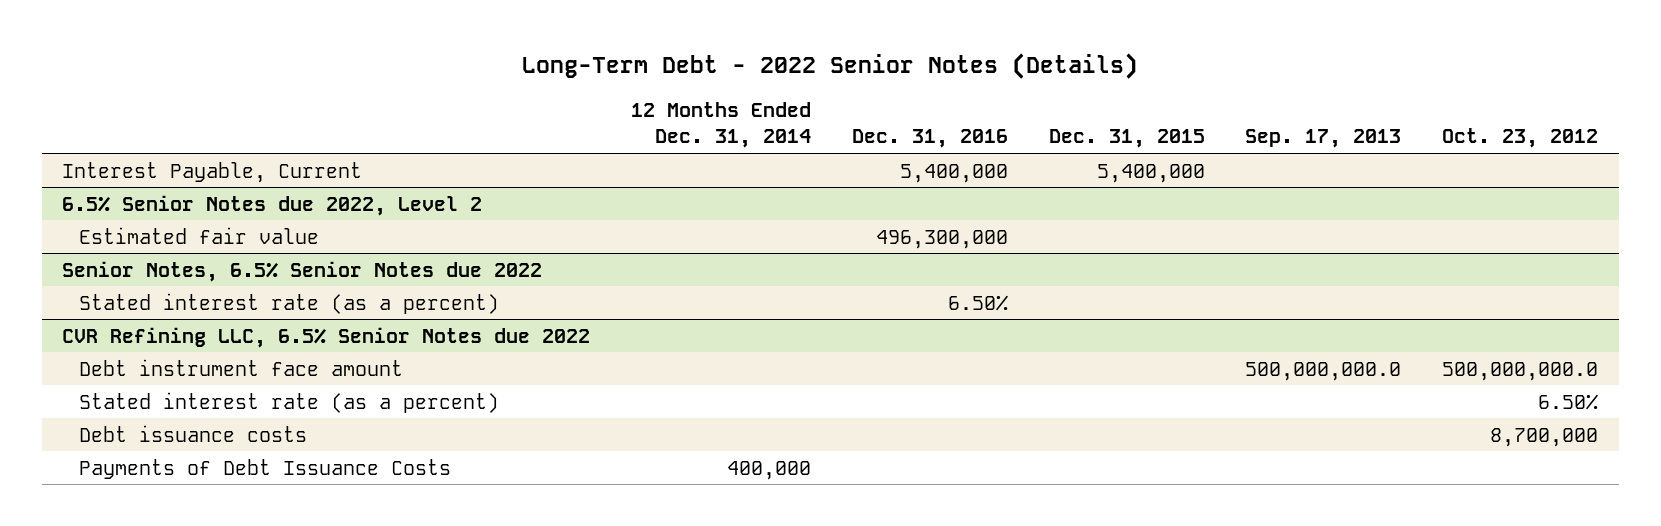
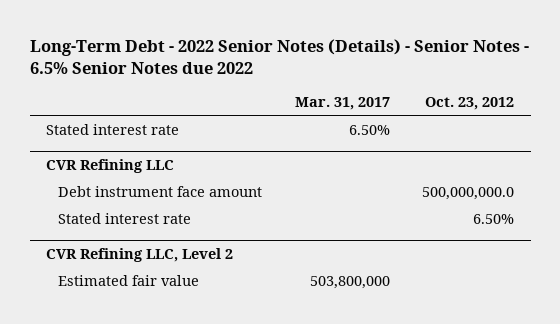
[522,53,1139,80] Long-Term Debt - 2022 Senior Notes (Details) -> [29,38,529,75] Long-Term Debt - 2022 Senior Notes (Details) - Senior Notes - 6.5% Senior Notes due 2022
[631,102,812,149] 12 Months Ended Dec. 31, 2014 -> none
[851,129,1008,149] Dec. 31, 2016 -> none
[1048,129,1205,149] Dec. 31, 2015 -> none
[1245,129,1402,149] Sep. 17, 2013 -> none
none -> [294,97,390,111] Mar. 31, 2017
[62,161,363,183] Interest Payable, Current -> none
[62,194,483,216] 6.5% Senior Notes due 2022, Level 2 -> none
[78,226,319,244] Estimated fair value -> none
[62,260,543,282] Senior Notes, 6.5% Senior Notes due 2022 -> none
[78,292,499,314] Stated interest rate (as a percent) -> none
none -> [45,123,179,135] Stated interest rate
[62,326,591,348] CVR Refining LLC, 6.5% Senior Notes due 2022 -> [45,159,174,174] CVR Refining LLC
[78,424,307,442] Debt issuance costs -> none
[78,458,451,479] Payments of Debt Issuance Costs -> none
[78,391,499,413] Stated interest rate (as a percent) -> [58,212,192,224] Stated interest rate
none -> [45,248,233,263] CVR Refining LLC, Level 2
none -> [58,274,200,286] Estimated fair value

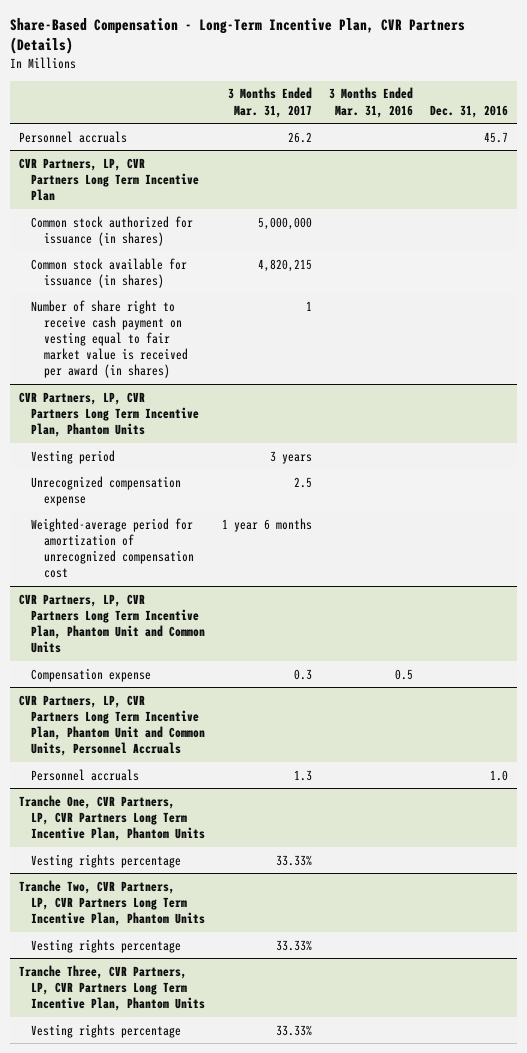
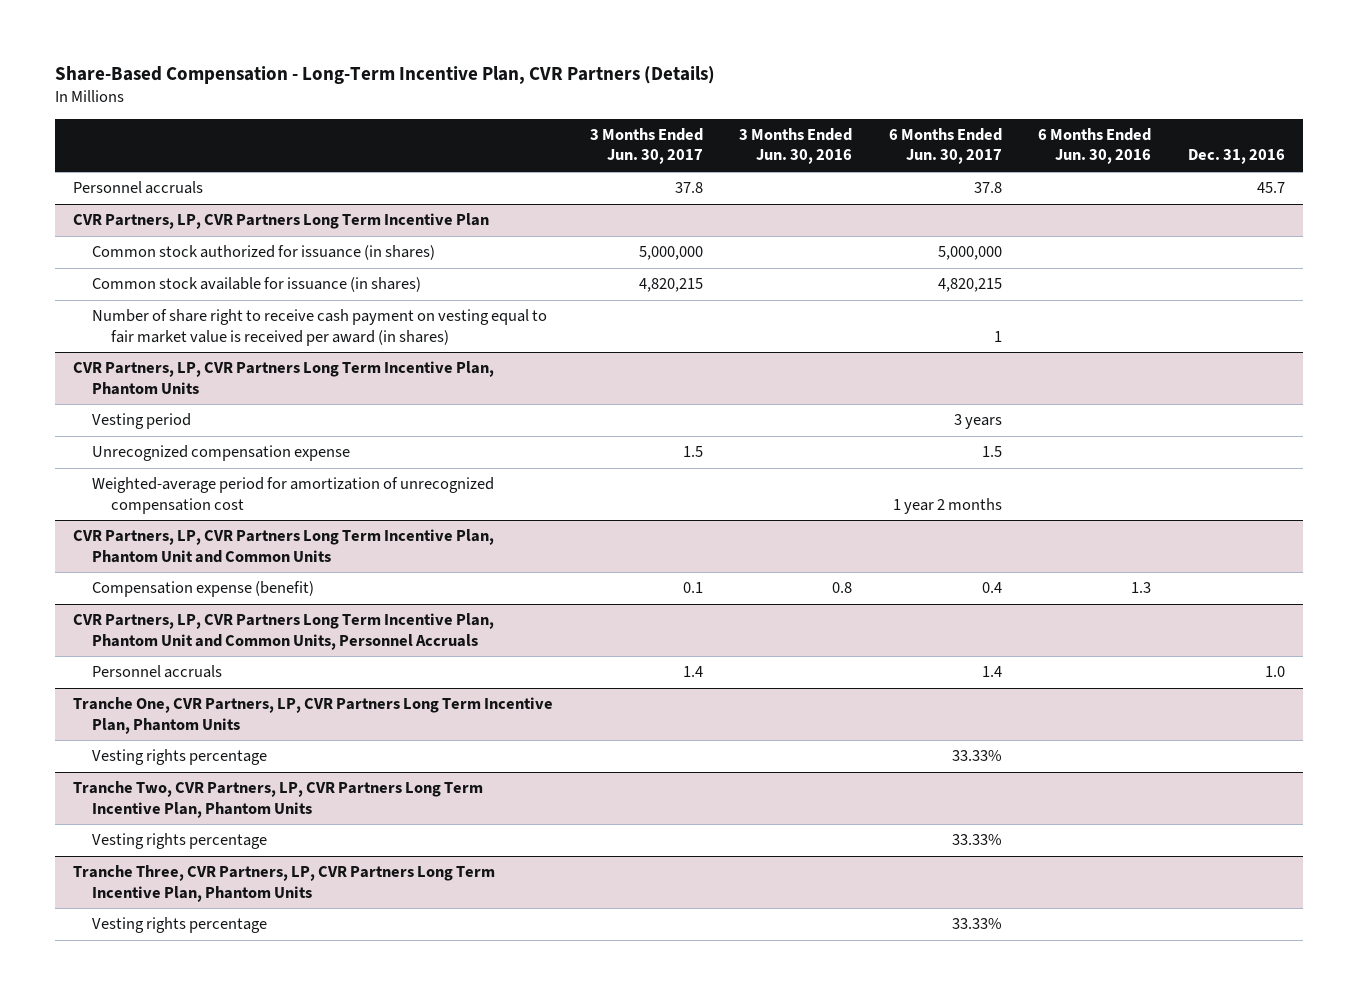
[228,87,313,118] 3 Months Ended Mar. 31, 2017 -> none
[329,87,414,118] 3 Months Ended Mar. 31, 2016 -> none
none -> [589,128,703,165] 3 Months Ended Jun. 30, 2017
none -> [739,128,853,165] 3 Months Ended Jun. 30, 2016
none -> [888,128,1002,165] 6 Months Ended Jun. 30, 2017
none -> [1038,128,1152,165] 6 Months Ended Jun. 30, 2016
[31,667,152,682] Compensation expense -> [91,581,314,598] Compensation expense (benefit)

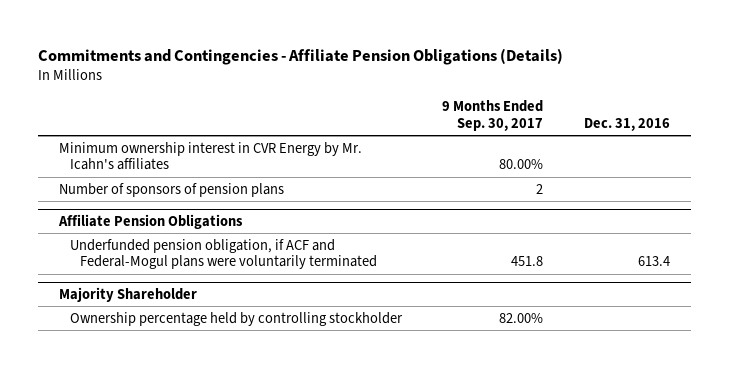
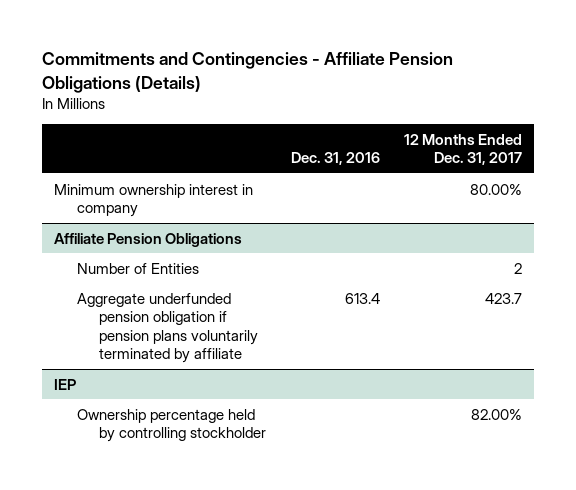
[442,100,544,131] 9 Months Ended Sep. 30, 2017 -> none
none -> [404,133,523,166] 12 Months Ended Dec. 31, 2017
[58,182,284,197] Number of sponsors of pension plans -> none
[58,141,362,171] Minimum ownership interest in CVR Energy by Mr. Icahn's affiliates -> [53,183,253,218] Minimum ownership interest in company
none -> [76,262,199,274] Number of Entities
[69,238,378,270] Underfunded pension obligation, if ACF and Federal-Mogul plans were voluntarily terminated -> [76,292,259,363] Aggregate underfunded pension obligation if pension plans voluntarily terminated by affiliate
[58,287,197,303] Majority Shareholder -> [53,378,76,390] IEP

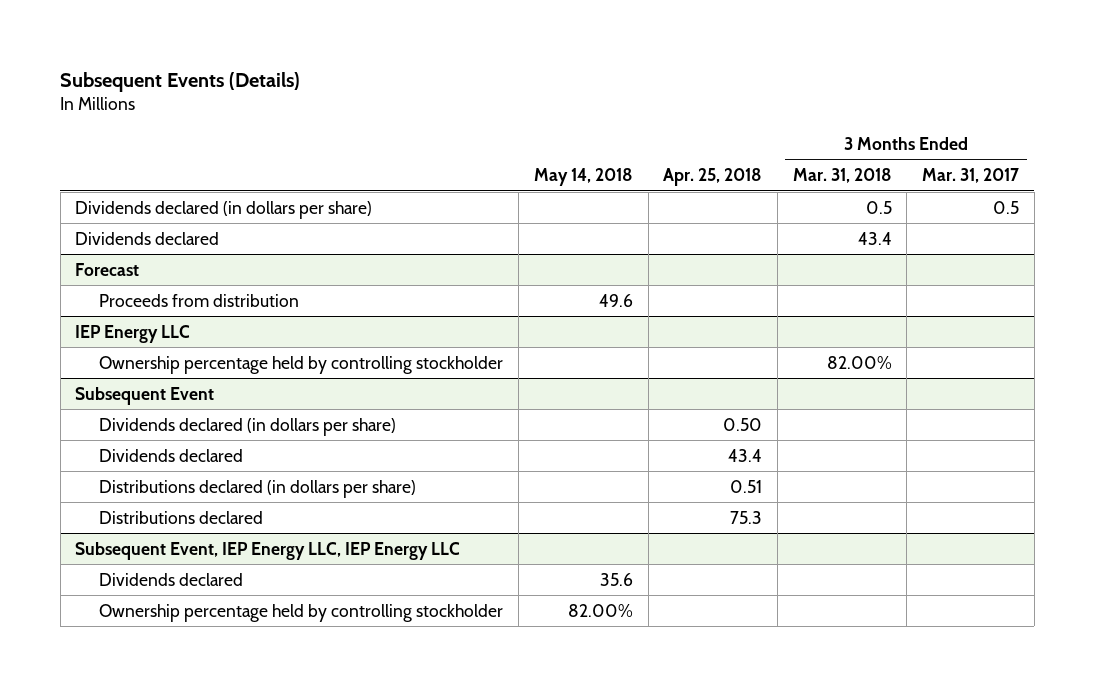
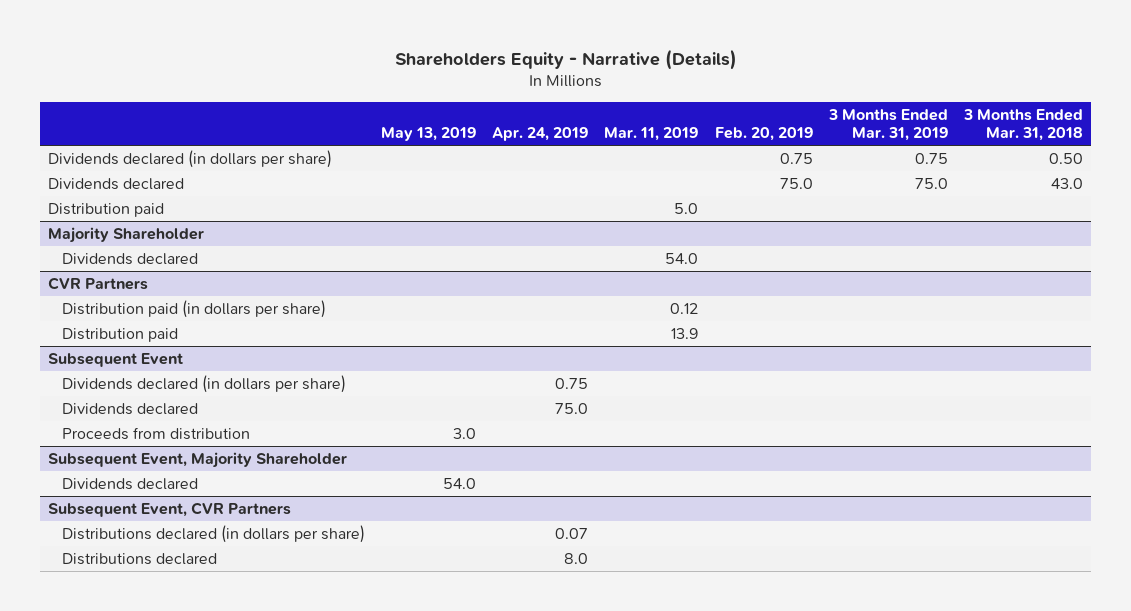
[60,72,301,93] Subsequent Events (Details) -> [394,48,737,70] Shareholders Equity - Narrative (Details)
[533,168,633,187] May 14, 2018 -> none
[663,168,763,187] Apr. 25, 2018 -> none
[922,168,1020,184] Mar. 31, 2017 -> none
none -> [381,127,477,142] May 13, 2019
none -> [492,127,589,142] Apr. 24, 2019
none -> [604,127,699,142] Mar. 11, 2019
none -> [714,127,813,142] Feb. 20, 2019
none -> [827,108,948,142] 3 Months Ended Mar. 31, 2019
[75,262,140,276] Forecast -> none
[99,293,300,307] Proceeds from distribution -> none
[99,355,504,374] Ownership percentage held by controlling stockholder -> none
[865,200,892,214] 0.5 -> [1049,152,1084,164] 0.50
[857,231,892,245] 43.4 -> [1051,177,1084,189] 43.0
none -> [48,202,165,217] Distribution paid
[75,324,191,343] IEP Energy LLC -> [48,226,205,243] Majority Shareholder
none -> [61,252,198,265] Dividends declared
none -> [48,276,149,290] CVR Partners
none -> [61,299,326,318] Distribution paid (in dollars per share)
none -> [61,327,178,342] Distribution paid
[99,479,417,498] Distributions declared (in dollars per share) -> none
[99,510,264,524] Distributions declared -> none
[75,541,461,560] Subsequent Event, IEP Energy LLC, IEP Energy LLC -> none
[99,572,244,586] Dividends declared -> none
[99,603,504,622] Ownership percentage held by controlling stockholder -> none
none -> [61,426,250,440] Proceeds from distribution
none -> [48,451,348,468] Subsequent Event, Majority Shareholder
none -> [61,477,198,490] Dividends declared
none -> [48,501,292,517] Subsequent Event, CVR Partners
none -> [61,524,365,543] Distributions declared (in dollars per share)
none -> [61,552,217,565] Distributions declared

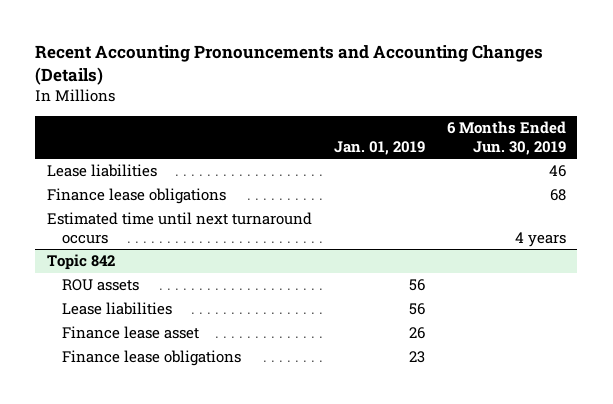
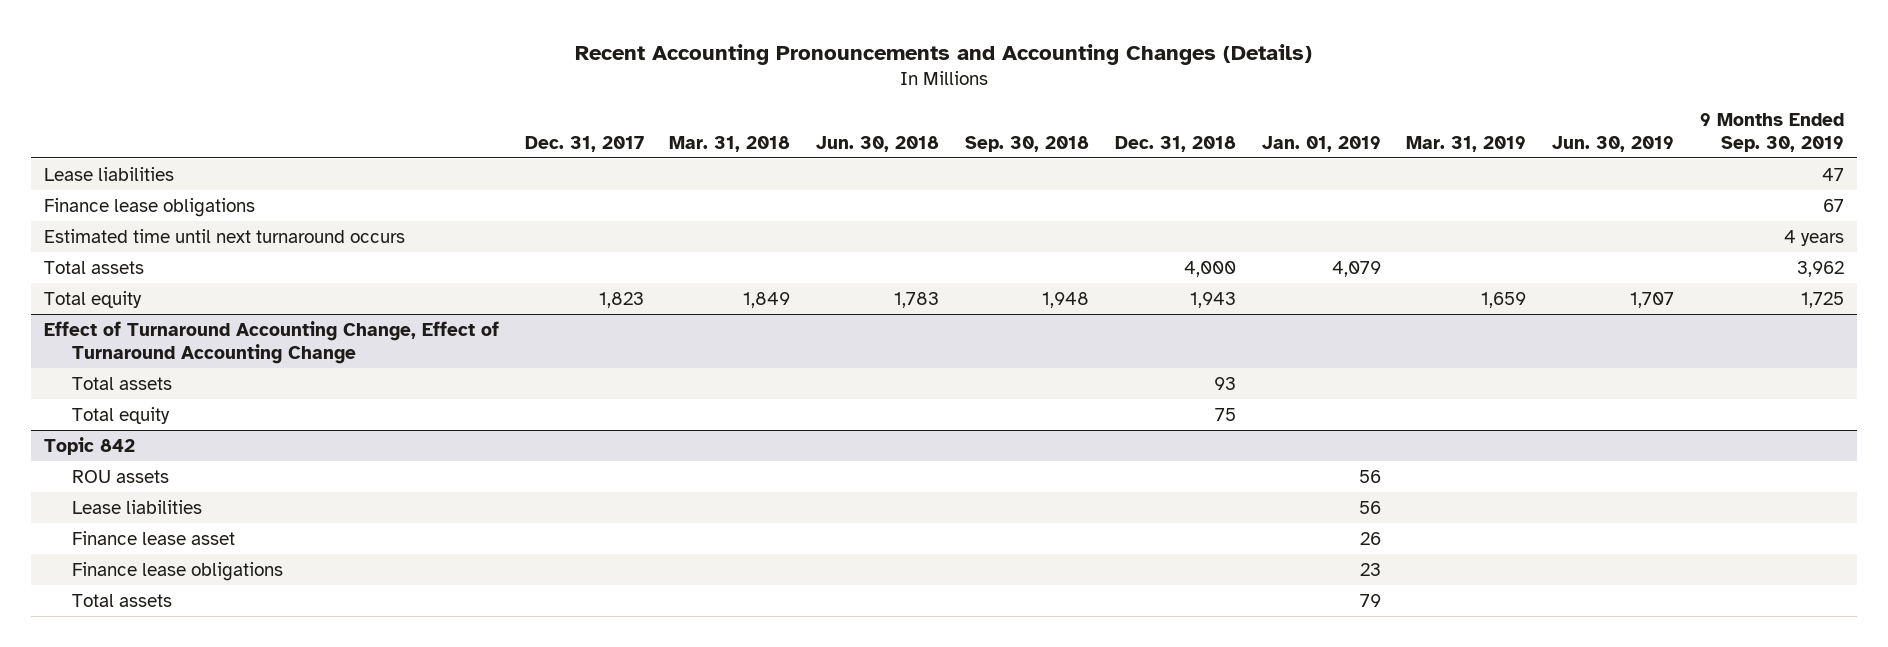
[447,121,567,155] 6 Months Ended Jun. 30, 2019 -> none
none -> [524,135,644,152] Dec. 31, 2017
none -> [669,135,791,152] Mar. 31, 2018
none -> [816,135,940,152] Jun. 30, 2018
none -> [964,135,1089,152] Sep. 30, 2018
none -> [1114,135,1236,152] Dec. 31, 2018
none -> [1406,135,1527,152] Mar. 31, 2019
none -> [1552,135,1675,152] Jun. 30, 2019
none -> [1699,112,1844,152] 9 Months Ended Sep. 30, 2019
none -> [43,260,144,274] Total assets
none -> [43,290,142,308] Total equity
none -> [43,320,499,364] Effect of Turnaround Accounting Change, Effect of Turnaround Accounting Change
none -> [72,376,173,390] Total assets
none -> [72,406,171,424] Total equity
none -> [72,593,173,607] Total assets

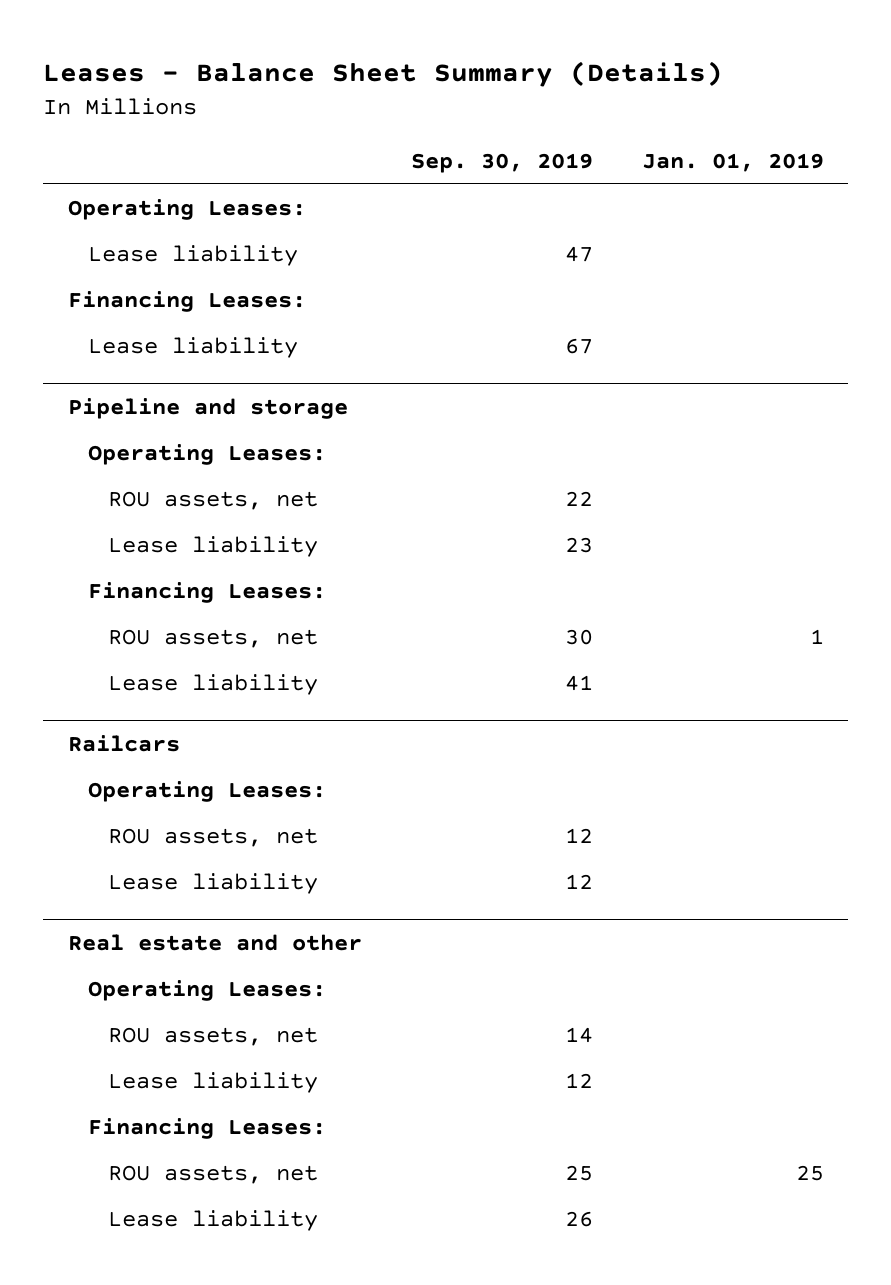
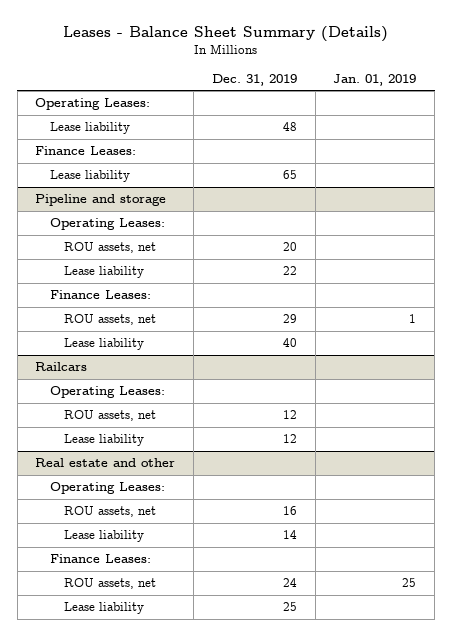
[410,152,593,173] Sep. 30, 2019 -> none
none -> [211,73,297,86] Dec. 31, 2019
[67,291,306,313] Financing Leases: -> [35,146,137,156] Finance Leases:
[88,582,327,604] Financing Leases: -> [49,290,151,300] Finance Leases:
[88,1118,327,1140] Financing Leases: -> [49,554,151,564] Finance Leases:

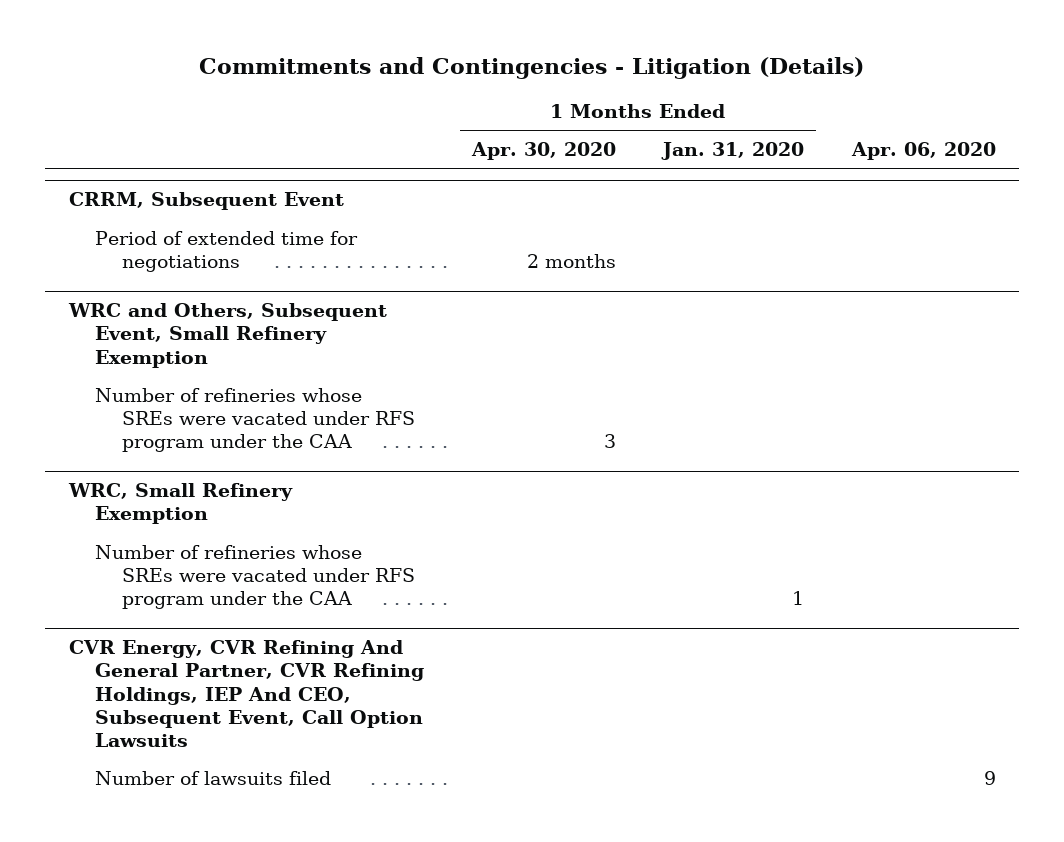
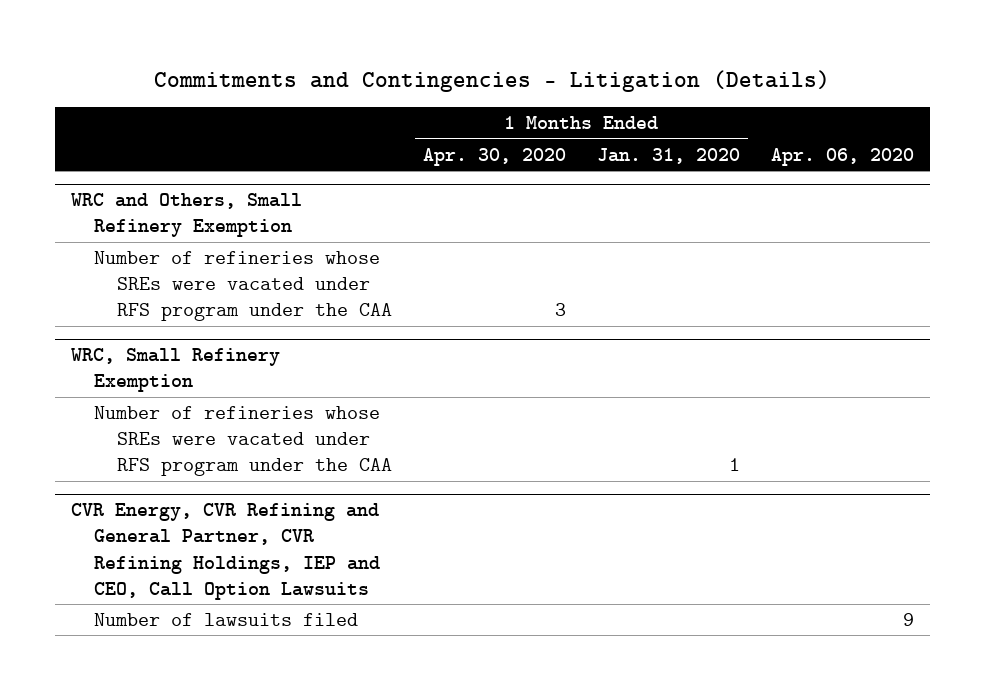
[68,192,344,211] CRRM, Subsequent Event -> none
[95,230,359,272] Period of extended time for negotiations -> none
[67,303,387,368] WRC and Others, Subsequent Event, Small Refinery Exemption -> [70,193,302,238] WRC and Others, Small Refinery Exemption
[68,640,425,747] CVR Energy, CVR Refining And General Partner, CVR Refining Holdings, IEP And CEO, Subsequent Event, Call Option Lawsuits -> [70,503,380,600] CVR Energy, CVR Refining and General Partner, CVR Refining Holdings, IEP and CEO, Call Option Lawsuits

